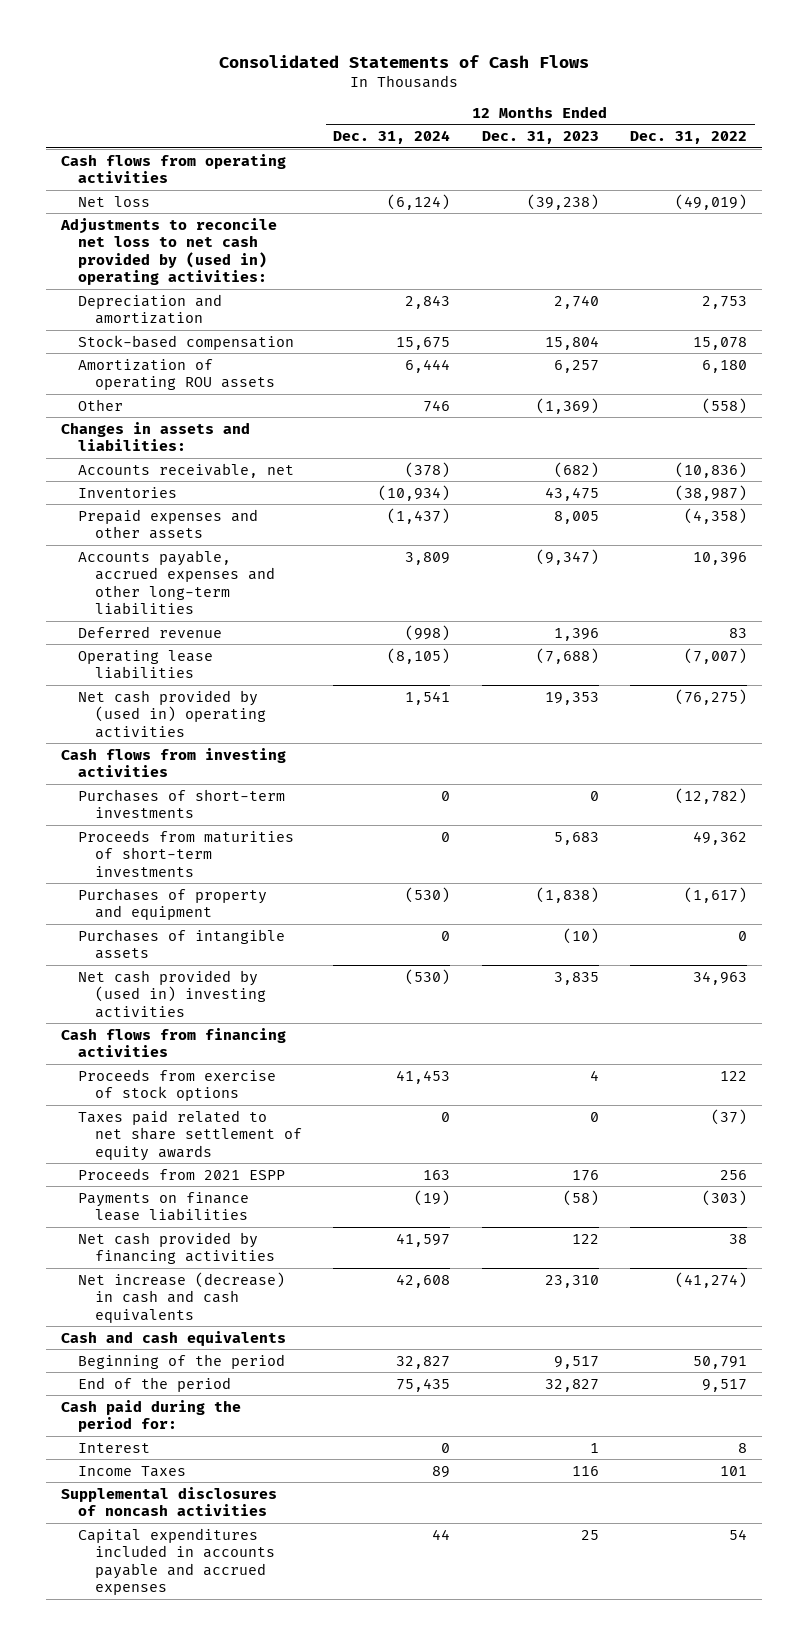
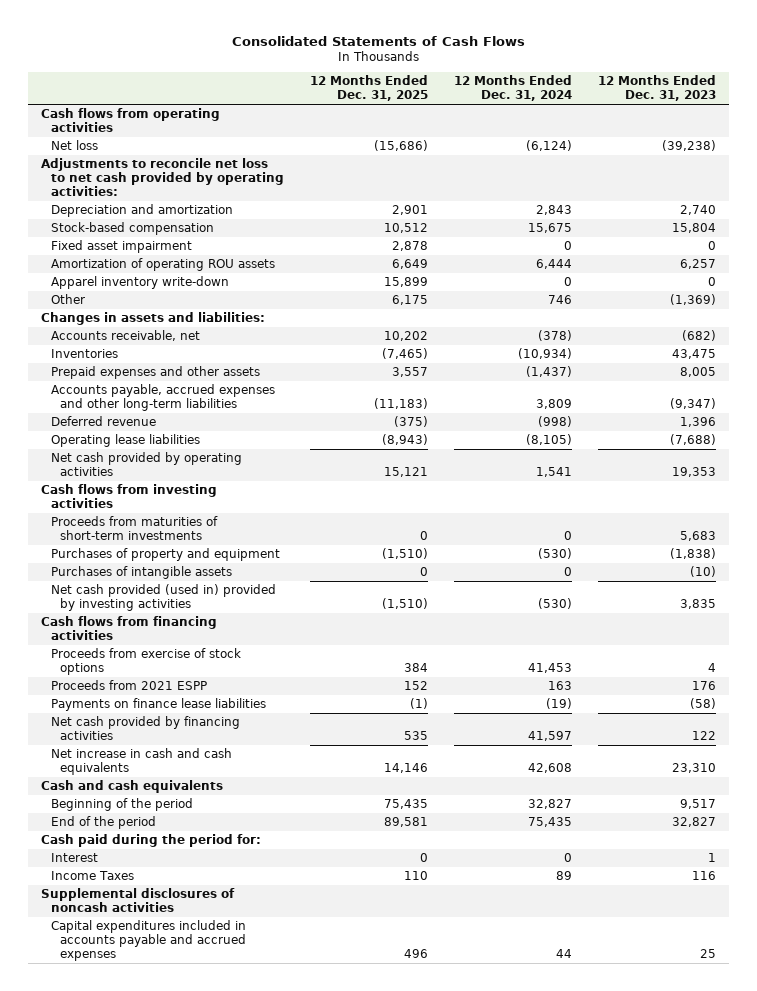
[629,131,747,145] Dec. 31, 2022 -> none
none -> [309,75,428,102] 12 Months Ended Dec. 31, 2025
[60,217,278,286] Adjustments to reconcile net loss to net cash provided by (used in) operating activities: -> [41,157,284,197] Adjustments to reconcile net loss to net cash provided by operating activities:
none -> [50,239,192,253] Fixed asset impairment
none -> [50,275,229,289] Apparel inventory write-down
[78,689,267,738] Net cash provided by (used in) operating activities -> [50,451,242,477] Net cash provided by operating activities
[78,788,286,819] Purchases of short-term investments -> none
[78,969,267,1018] Net cash provided by (used in) investing activities -> [50,583,276,612] Net cash provided (used in) provided by investing activities
[78,1109,303,1161] Taxes paid related to net share settlement of equity awards -> none
[78,1271,286,1323] Net increase (decrease) in cash and cash equivalents -> [50,747,232,776] Net increase in cash and cash equivalents

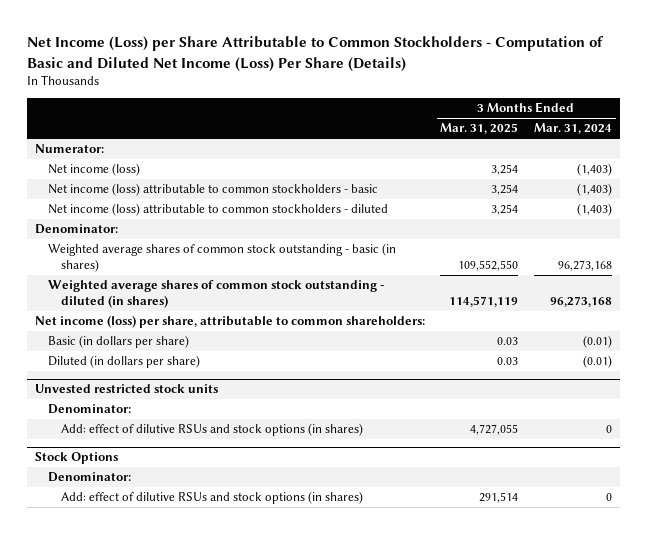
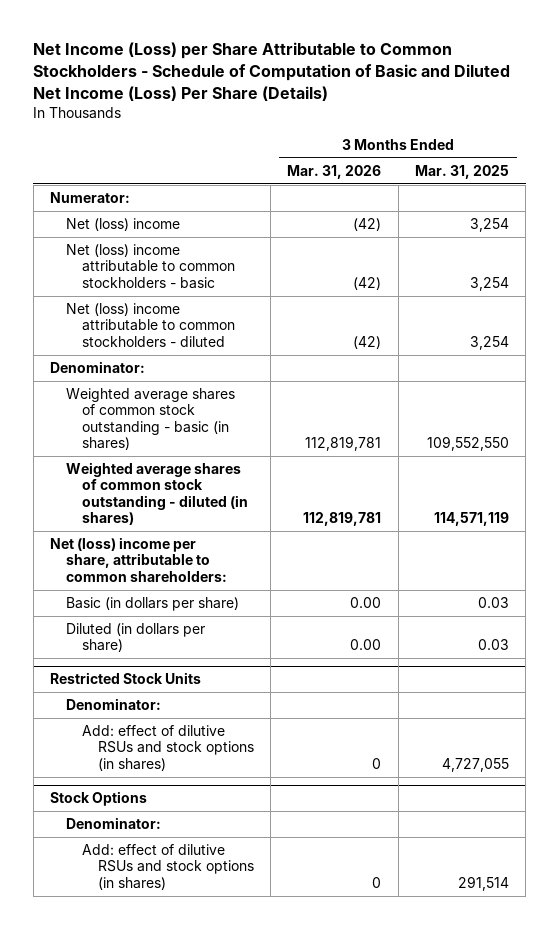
[27,36,605,72] Net Income (Loss) per Share Attributable to Common Stockholders - Computation of Basic and Diluted Net Income (Loss) Per Share (Details) -> [33,42,511,101] Net Income (Loss) per Share Attributable to Common Stockholders - Schedule of Computation of Basic and Diluted Net Income (Loss) Per Share (Details)
[534,123,613,135] Mar. 31, 2024 -> none
none -> [287,164,382,179] Mar. 31, 2026
[48,163,141,177] Net income (loss) -> [66,218,181,232] Net (loss) income
[48,183,379,197] Net income (loss) attributable to common stockholders - basic -> [66,244,235,289] Net (loss) income attributable to common stockholders - basic
[48,203,389,217] Net income (loss) attributable to common stockholders - diluted -> [66,303,235,347] Net (loss) income attributable to common stockholders - diluted
[34,315,425,329] Net income (loss) per share, attributable to common shareholders: -> [50,537,228,582] Net (loss) income per share, attributable to common shareholders:
[34,384,218,394] Unvested restricted stock units -> [50,672,202,685] Restricted Stock Units

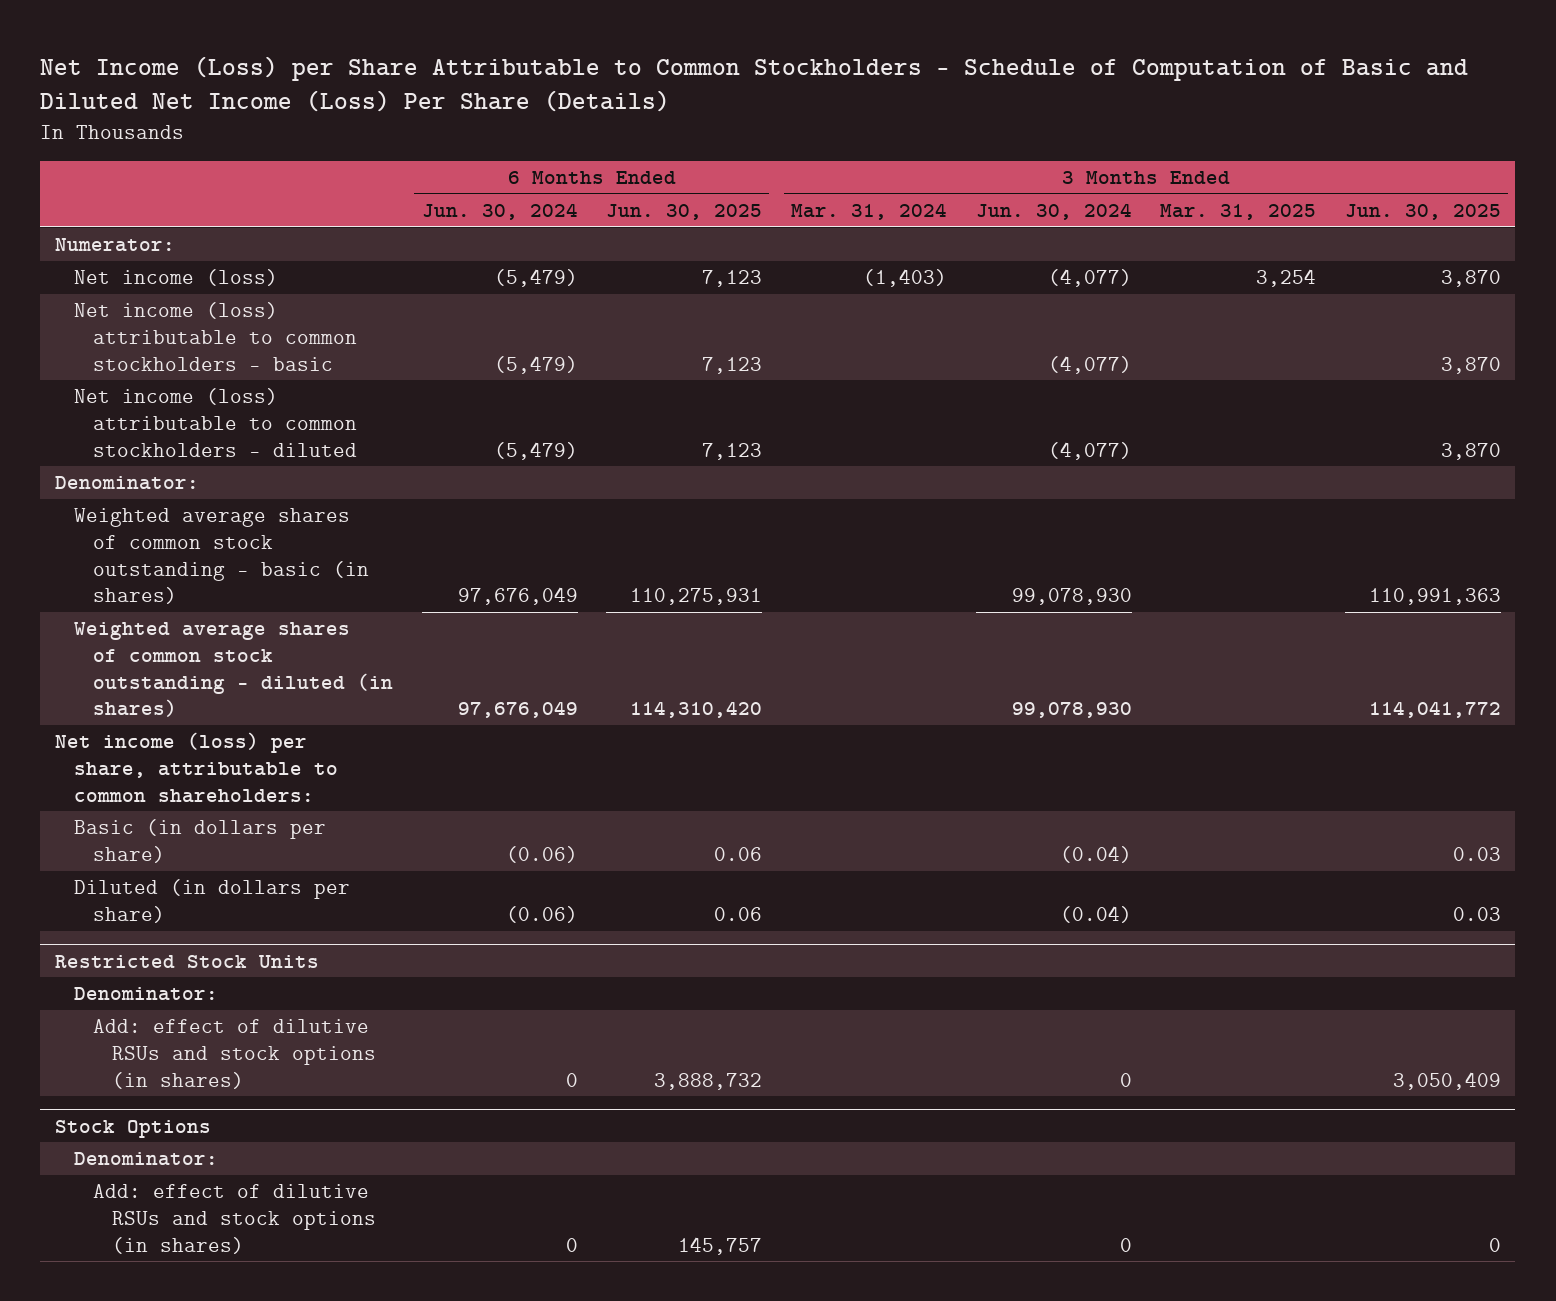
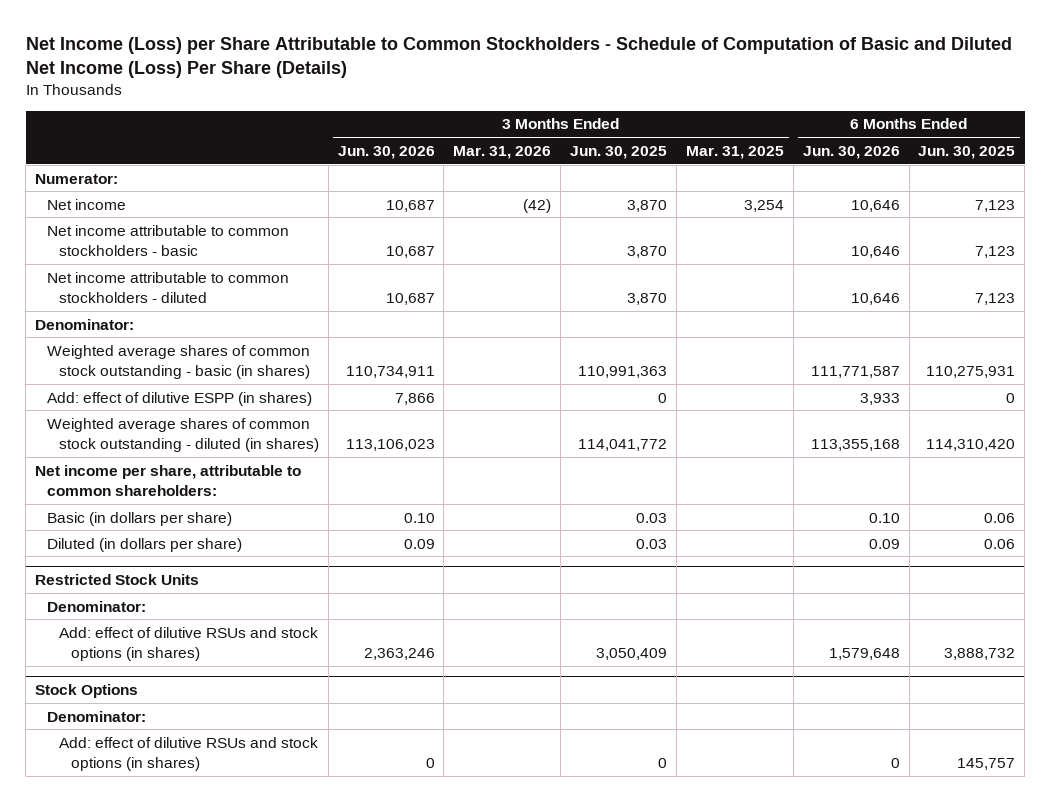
[421,203,578,221] Jun. 30, 2024 -> none
[790,203,947,221] Mar. 31, 2024 -> none
[975,203,1132,221] Jun. 30, 2024 -> none
none -> [337,145,435,159] Jun. 30, 2026
none -> [453,145,552,159] Mar. 31, 2026
none -> [802,145,900,159] Jun. 30, 2026
[73,269,278,287] Net income (loss) -> [46,198,126,210] Net income
[73,302,357,371] Net income (loss) attributable to common stockholders - basic -> [46,224,289,256] Net income attributable to common stockholders - basic
[73,388,357,457] Net income (loss) attributable to common stockholders - diluted -> [46,271,289,303] Net income attributable to common stockholders - diluted
none -> [46,391,312,406] Add: effect of dilutive ESPP (in shares)
[54,732,338,803] Net income (loss) per share, attributable to common shareholders: -> [35,464,302,496] Net income per share, attributable to common shareholders:

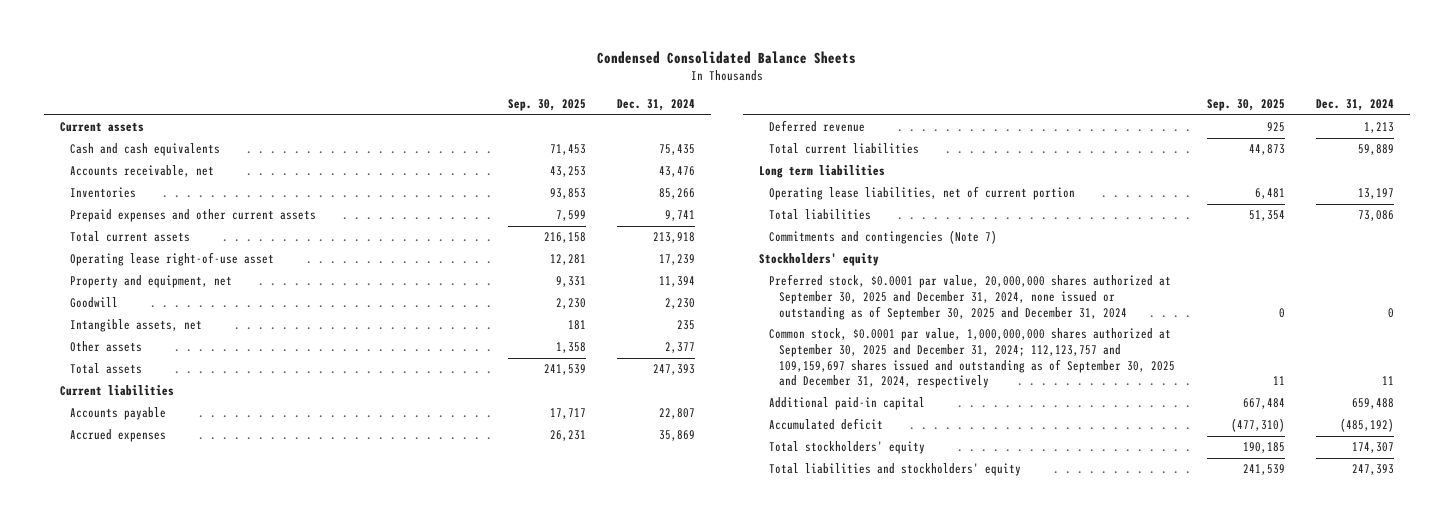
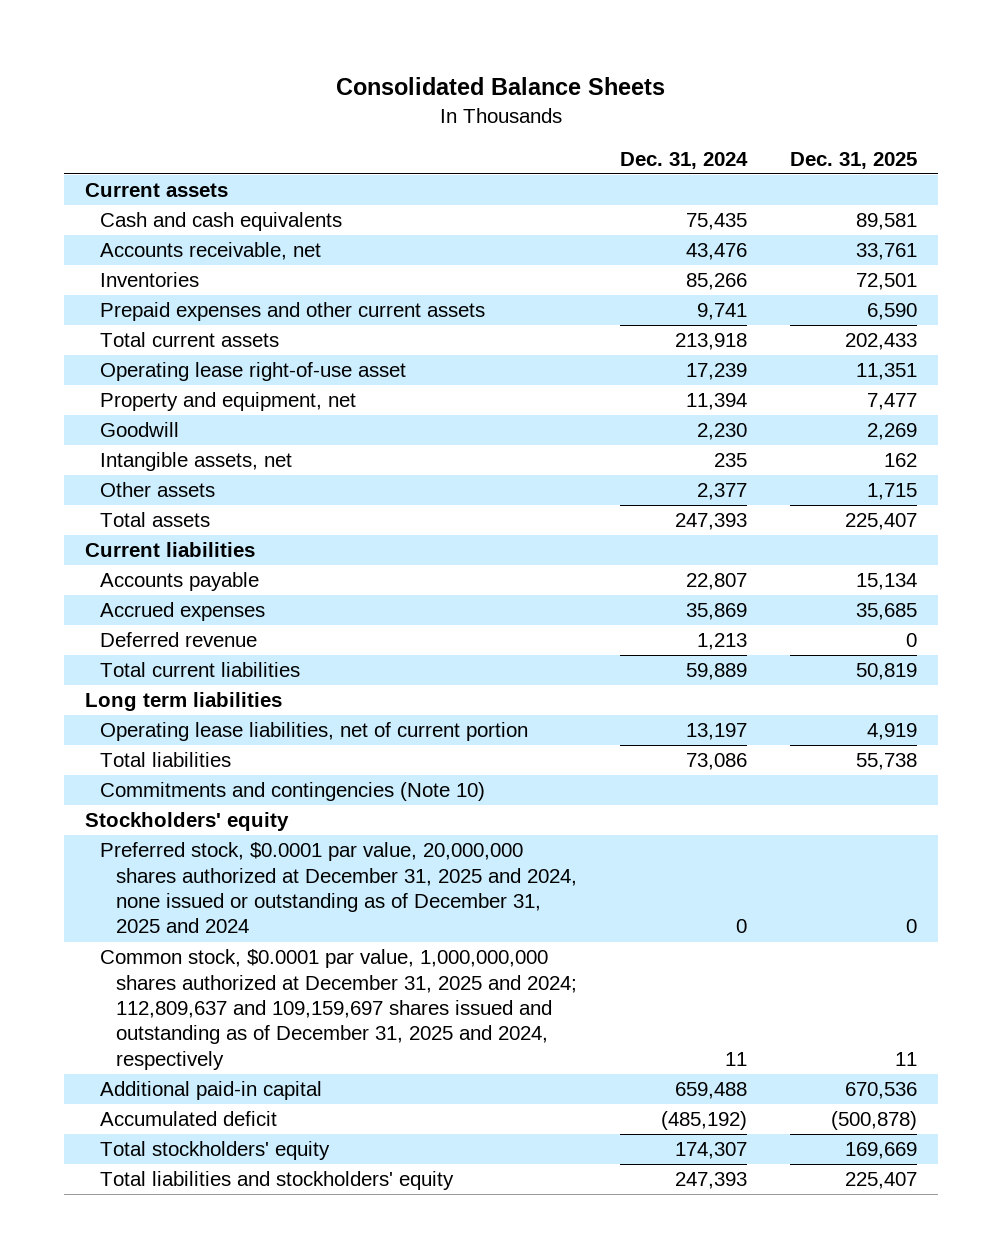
[597,51,857,65] Condensed Consolidated Balance Sheets -> [335,77,665,96] Consolidated Balance Sheets
[507,99,586,112] Sep. 30, 2025 -> none
none -> [789,151,917,169] Dec. 31, 2025
[768,230,997,245] Commitments and contingencies (Note 7) -> [100,782,486,802] Commitments and contingencies (Note 10)
[768,274,1171,320] Preferred stock, $0.0001 par value, 20,000,000 shares authorized at September 30, 2025 and December 31, 2024, none issued or outstanding as of September 30, 2025 and December 31, 2024 -> [100,842,577,934] Preferred stock, $0.0001 par value, 20,000,000 shares authorized at December 31, 2025 and 2024, none issued or outstanding as of December 31, 2025 and 2024
[768,328,1175,389] Common stock, $0.0001 par value, 1,000,000,000 shares authorized at September 30, 2025 and December 31, 2024; 112,123,757 and 109,159,697 shares issued and outstanding as of September 30, 2025 and December 31, 2024, respectively -> [100,949,577,1070] Common stock, $0.0001 par value, 1,000,000,000 shares authorized at December 31, 2025 and 2024; 112,809,637 and 109,159,697 shares issued and outstanding as of December 31, 2025 and 2024, respectively

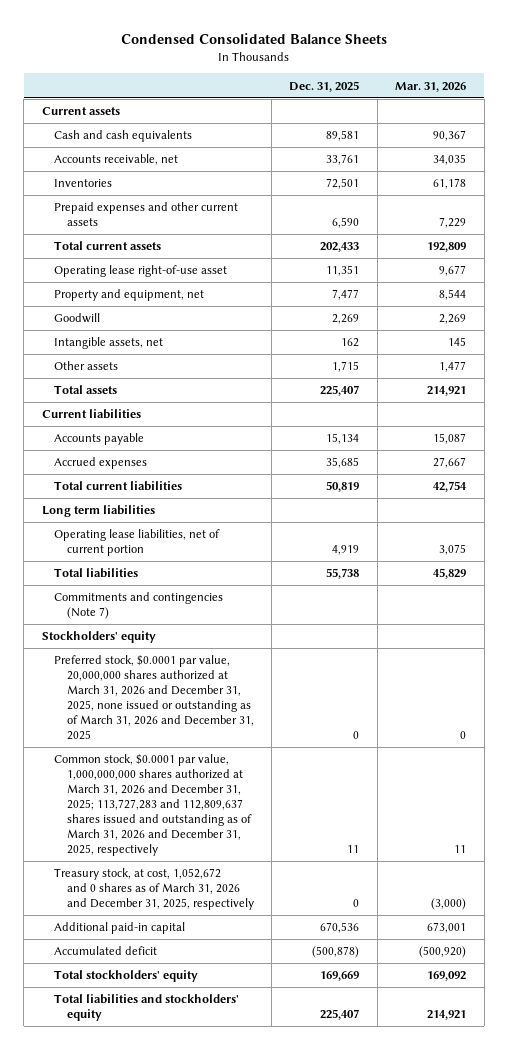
[335,77,665,96] Consolidated Balance Sheets -> [120,32,387,44] Condensed Consolidated Balance Sheets
[619,151,748,169] Dec. 31, 2024 -> none
none -> [395,81,467,92] Mar. 31, 2026
[100,632,258,648] Deferred revenue -> none
[100,782,486,802] Commitments and contingencies (Note 10) -> [54,592,224,620] Commitments and contingencies (Note 7)
[100,842,577,934] Preferred stock, $0.0001 par value, 20,000,000 shares authorized at December 31, 2025 and 2024, none issued or outstanding as of December 31, 2025 and 2024 -> [54,655,254,741] Preferred stock, $0.0001 par value, 20,000,000 shares authorized at March 31, 2026 and December 31, 2025, none issued or outstanding as of March 31, 2026 and December 31, 2025
[100,949,577,1070] Common stock, $0.0001 par value, 1,000,000,000 shares authorized at December 31, 2025 and 2024; 112,809,637 and 109,159,697 shares issued and outstanding as of December 31, 2025 and 2024, respectively -> [54,754,252,857] Common stock, $0.0001 par value, 1,000,000,000 shares authorized at March 31, 2026 and December 31, 2025; 113,727,283 and 112,809,637 shares issued and outstanding as of March 31, 2026 and December 31, 2025, respectively
none -> [54,868,254,911] Treasury stock, at cost, 1,052,672 and 0 shares as of March 31, 2026 and December 31, 2025, respectively

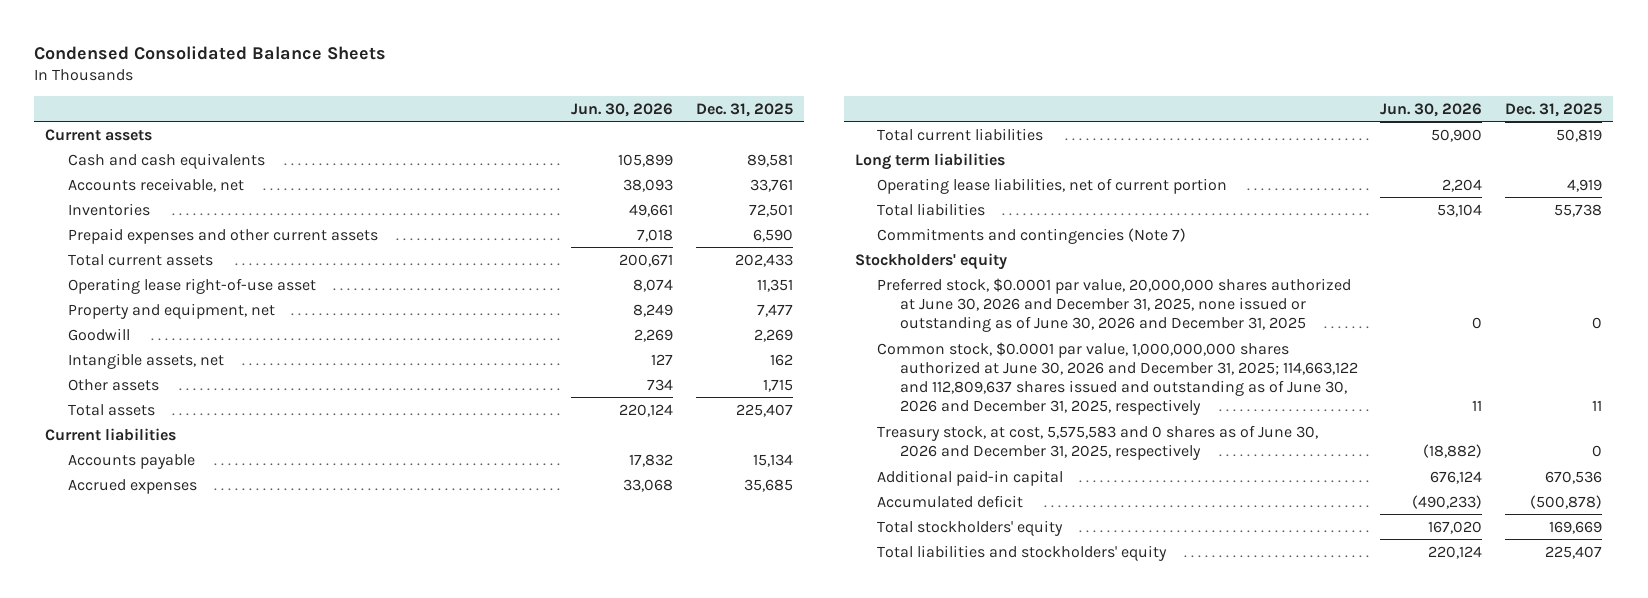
[395,81,467,92] Mar. 31, 2026 -> none
none -> [570,102,673,117] Jun. 30, 2026
[54,655,254,741] Preferred stock, $0.0001 par value, 20,000,000 shares authorized at March 31, 2026 and December 31, 2025, none issued or outstanding as of March 31, 2026 and December 31, 2025 -> [877,277,1352,332] Preferred stock, $0.0001 par value, 20,000,000 shares authorized at June 30, 2026 and December 31, 2025, none issued or outstanding as of June 30, 2026 and December 31, 2025
[54,754,252,857] Common stock, $0.0001 par value, 1,000,000,000 shares authorized at March 31, 2026 and December 31, 2025; 113,727,283 and 112,809,637 shares issued and outstanding as of March 31, 2026 and December 31, 2025, respectively -> [877,341,1358,416] Common stock, $0.0001 par value, 1,000,000,000 shares authorized at June 30, 2026 and December 31, 2025; 114,663,122 and 112,809,637 shares issued and outstanding as of June 30, 2026 and December 31, 2025, respectively
[54,868,254,911] Treasury stock, at cost, 1,052,672 and 0 shares as of March 31, 2026 and December 31, 2025, respectively -> [877,424,1319,460] Treasury stock, at cost, 5,575,583 and 0 shares as of June 30, 2026 and December 31, 2025, respectively

